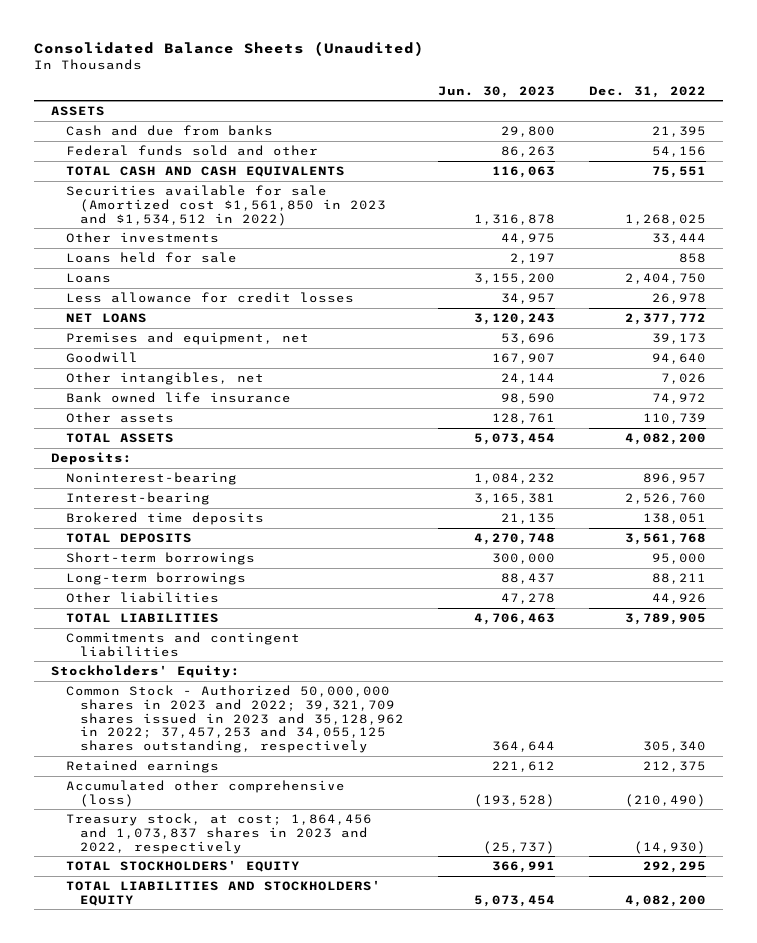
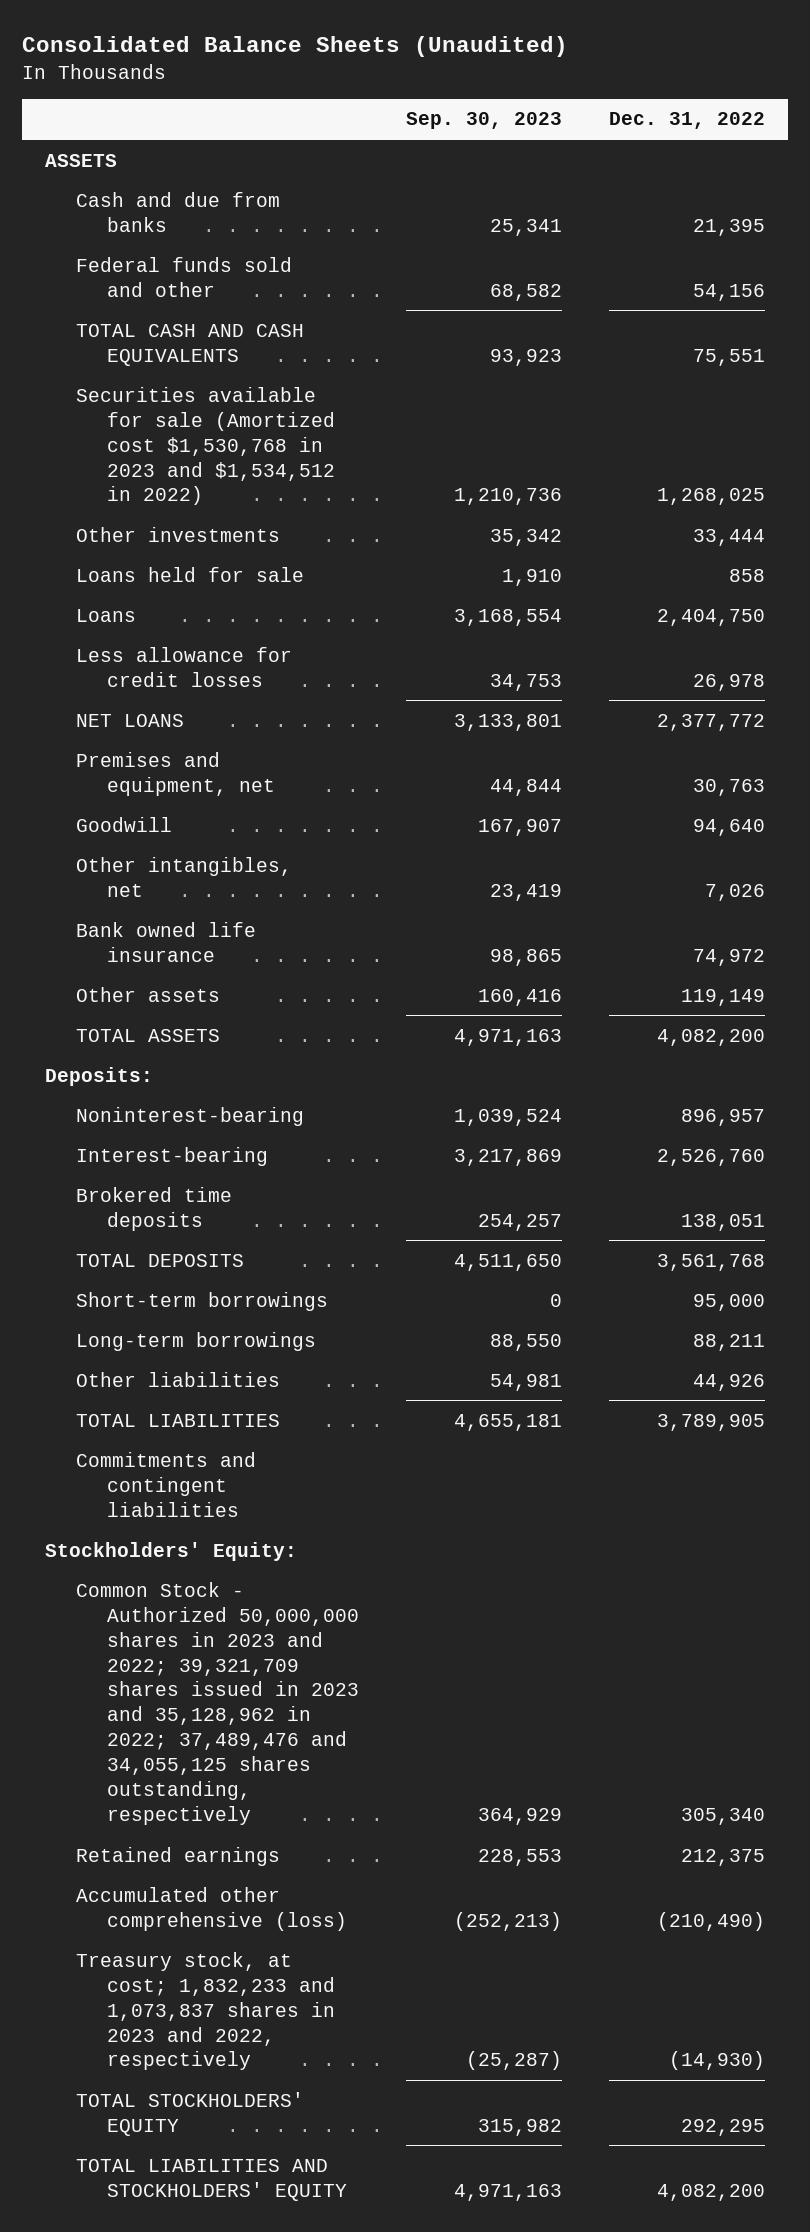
[437,85,555,98] Jun. 30, 2023 -> none
none -> [405,112,562,130] Sep. 30, 2023
[65,184,387,226] Securities available for sale (Amortized cost $1,561,850 in 2023 and $1,534,512 in 2022) -> [76,386,336,506] Securities available for sale (Amortized cost $1,530,768 in 2023 and $1,534,512 in 2022)
[651,332,706,344] 39,173 -> [692,778,765,796] 30,763
[642,412,706,424] 110,739 -> [680,988,765,1006] 119,149
[65,684,405,754] Common Stock - Authorized 50,000,000 shares in 2023 and 2022; 39,321,709 shares issued in 2023 and 35,128,962 in 2022; 37,457,253 and 34,055,125 shares outstanding, respectively -> [76,1581,360,1826] Common Stock - Authorized 50,000,000 shares in 2023 and 2022; 39,321,709 shares issued in 2023 and 35,128,962 in 2022; 37,489,476 and 34,055,125 shares outstanding, respectively
[65,812,372,854] Treasury stock, at cost; 1,864,456 and 1,073,837 shares in 2023 and 2022, respectively -> [76,1951,336,2071] Treasury stock, at cost; 1,832,233 and 1,073,837 shares in 2023 and 2022, respectively

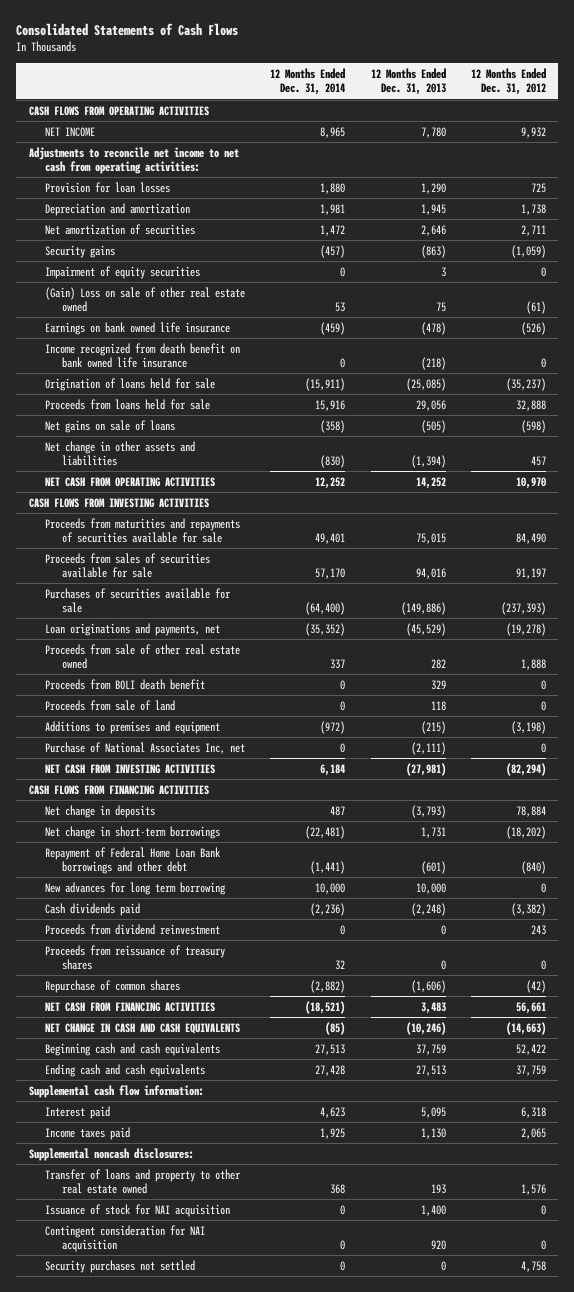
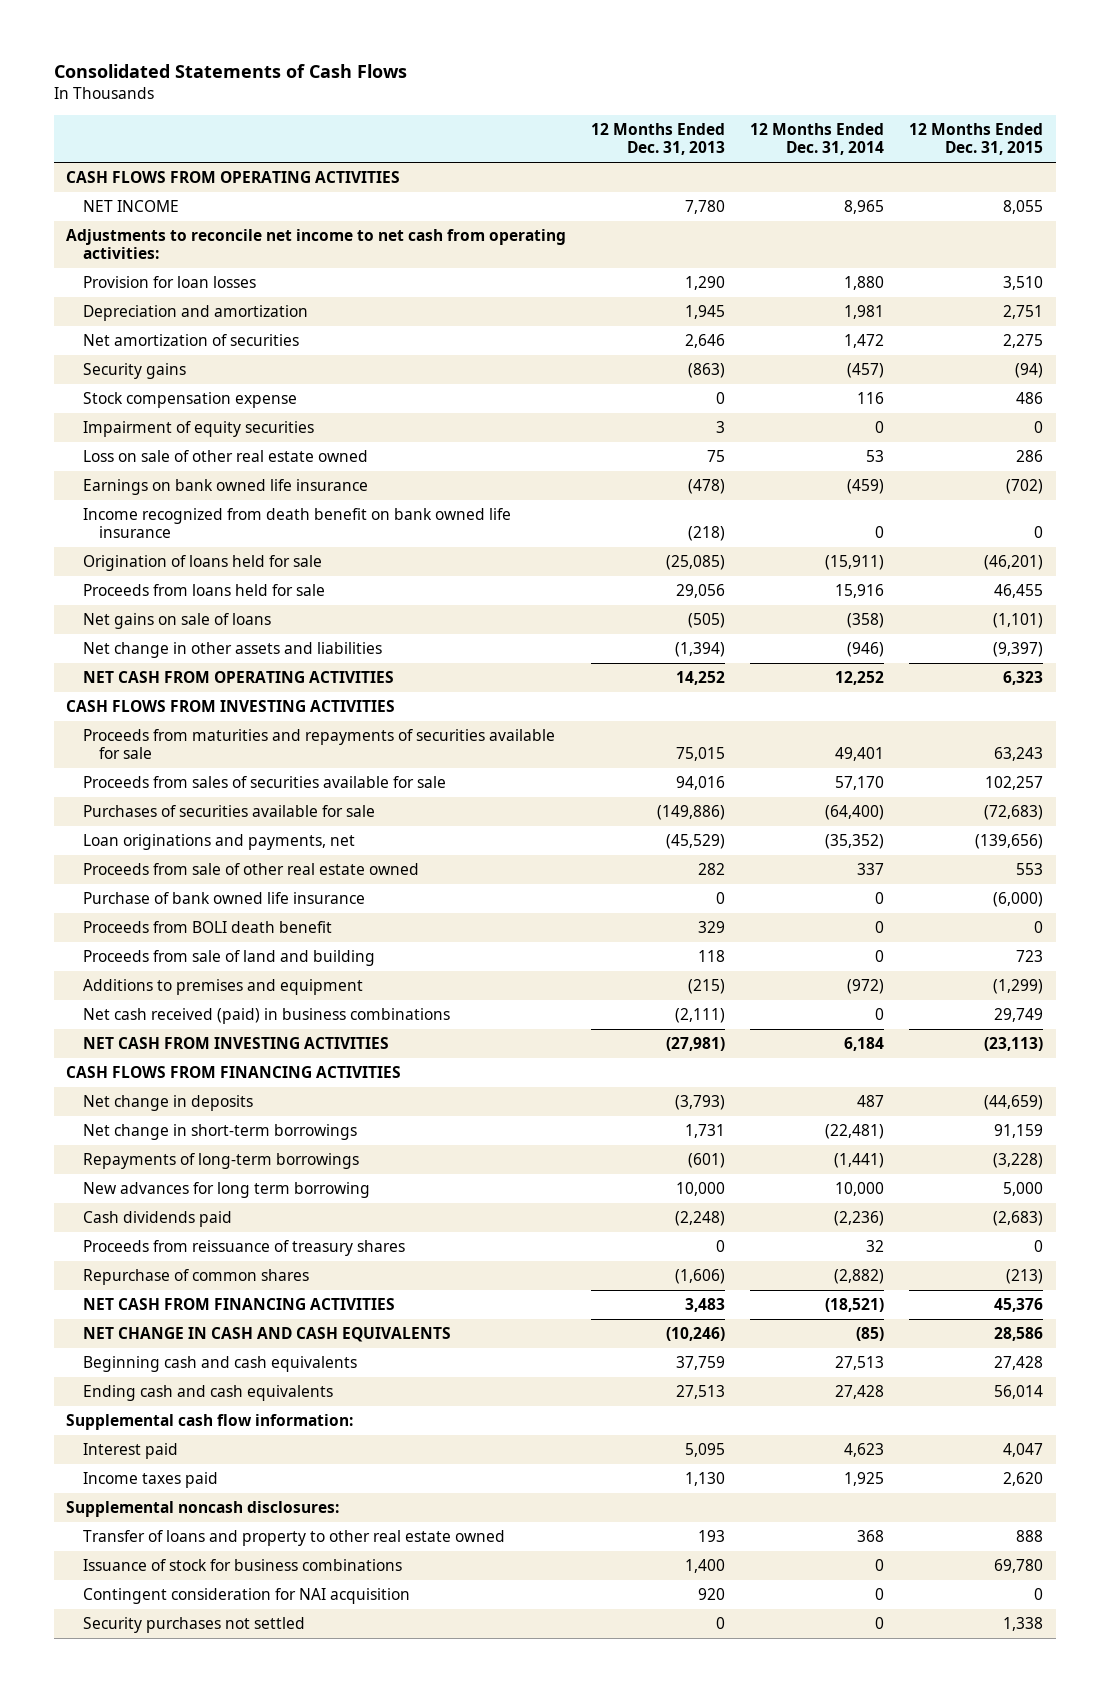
[470,67,546,96] 12 Months Ended Dec. 31, 2012 -> none
none -> [909,122,1044,156] 12 Months Ended Dec. 31, 2015
none -> [82,392,297,409] Stock compensation expense
[45,286,246,313] (Gain) Loss on sale of other real estate owned -> [82,450,368,463] Loss on sale of other real estate owned
[320,455,346,469] (830) -> [847,642,885,658] (946)
none -> [82,892,365,905] Purchase of bank owned life insurance
[45,699,176,711] Proceeds from sale of land -> [82,950,375,967] Proceeds from sale of land and building
[45,741,246,754] Purchase of National Associates Inc, net -> [82,1008,450,1025] Net cash received (paid) in business combinations
[45,846,222,875] Repayment of Federal Home Loan Bank borrowings and other debt -> [82,1153,359,1170] Repayments of long-term borrowings
[45,923,221,935] Proceeds from dividend reinvestment -> none
[45,1203,231,1217] Issuance of stock for NAI acquisition -> [82,1559,402,1572] Issuance of stock for business combinations

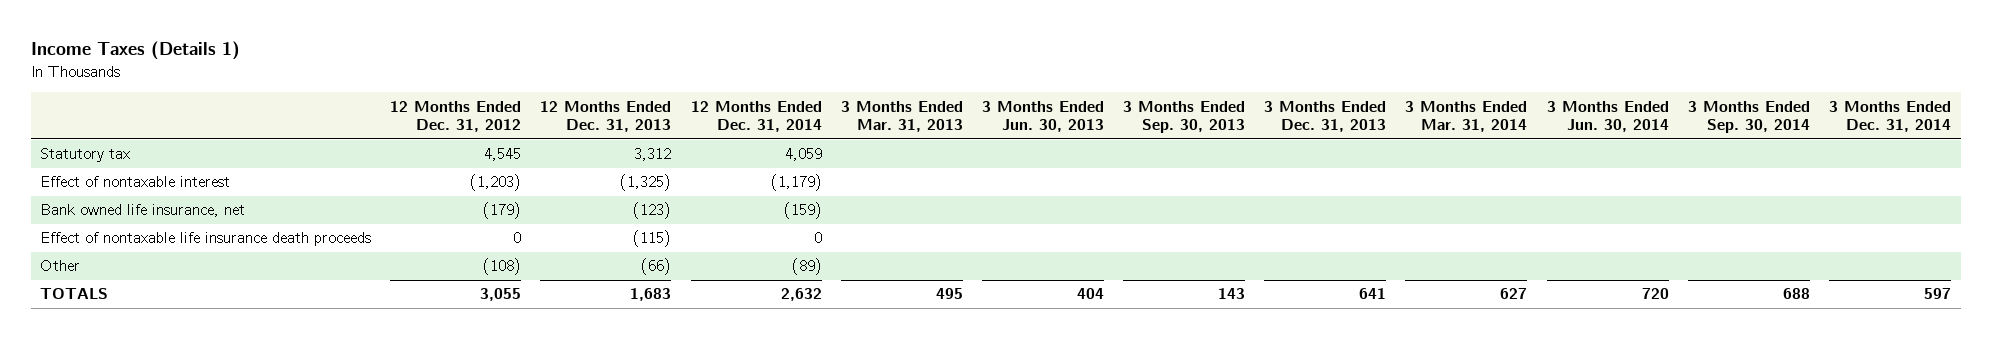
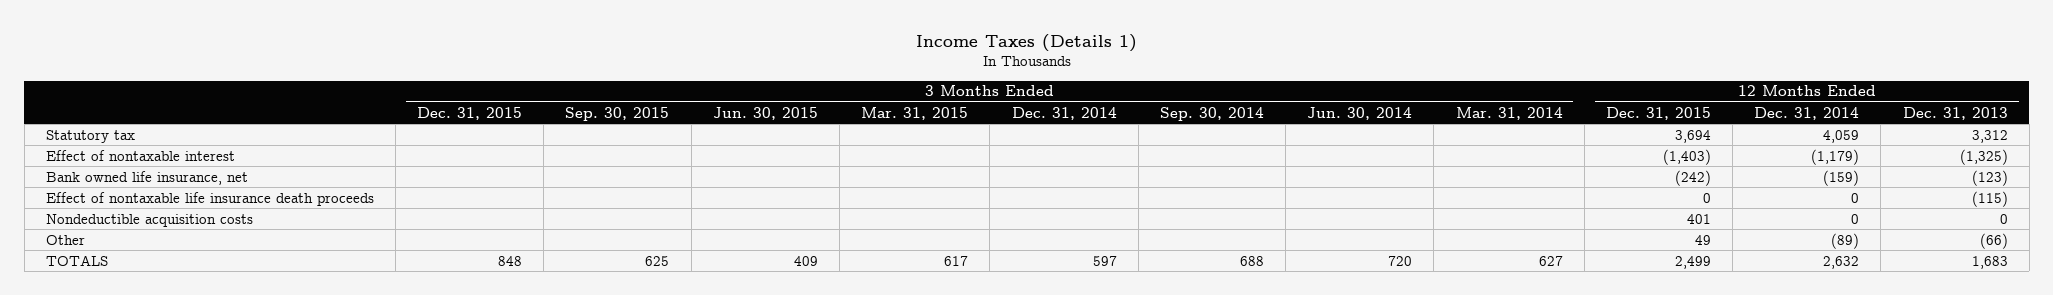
[390,100,522,133] 12 Months Ended Dec. 31, 2012 -> none
[840,100,963,133] 3 Months Ended Mar. 31, 2013 -> none
[981,100,1104,133] 3 Months Ended Jun. 30, 2013 -> none
[1123,100,1246,134] 3 Months Ended Sep. 30, 2013 -> none
[1264,100,1387,133] 3 Months Ended Dec. 31, 2013 -> none
none -> [417,106,523,120] Dec. 31, 2015
none -> [565,106,670,121] Sep. 30, 2015
none -> [712,106,818,120] Jun. 30, 2015
none -> [861,106,969,120] Mar. 31, 2015
none -> [1605,106,1711,120] Dec. 31, 2015
none -> [45,213,253,227] Nondeductible acquisition costs

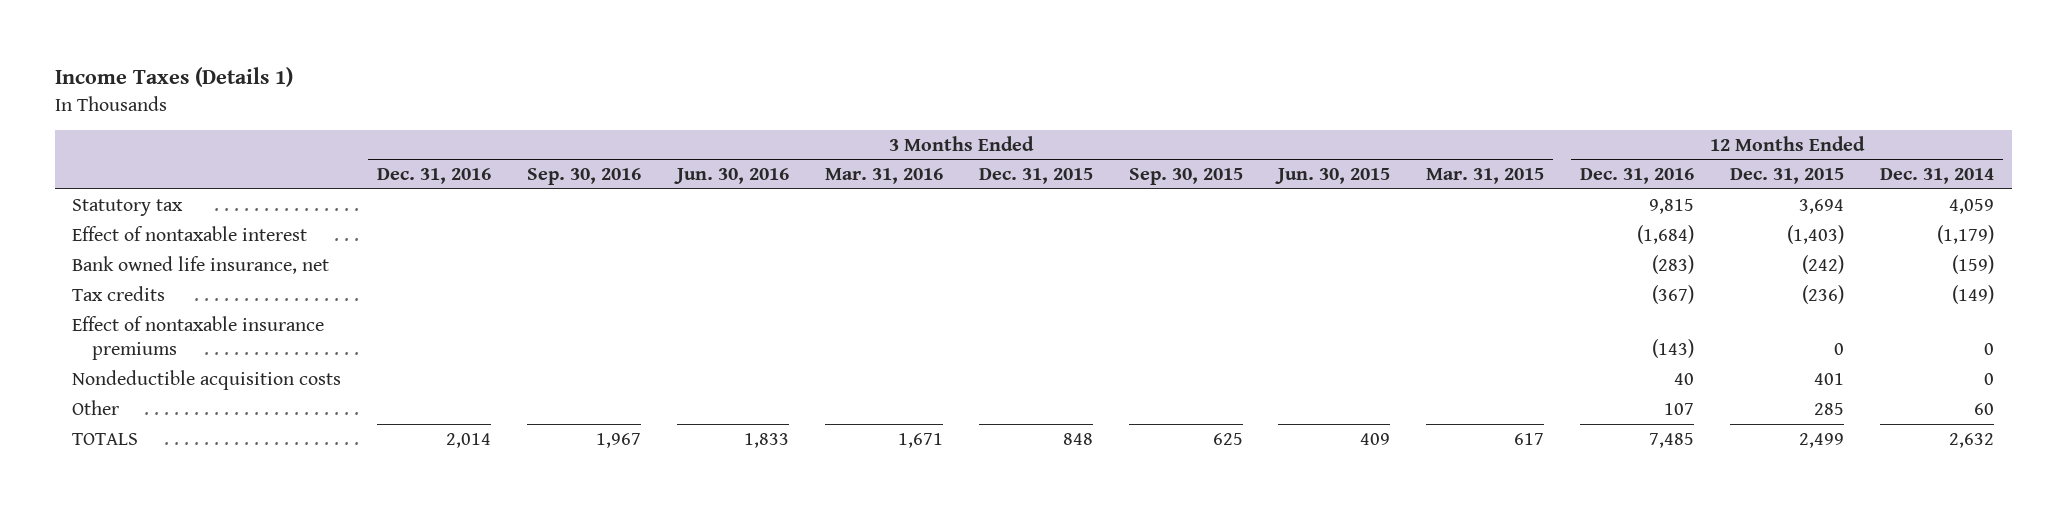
[1011,106,1117,120] Dec. 31, 2014 -> none
[1159,106,1264,121] Sep. 30, 2014 -> none
[1307,106,1413,120] Jun. 30, 2014 -> none
[1455,106,1563,120] Mar. 31, 2014 -> none
[1902,106,2008,120] Dec. 31, 2013 -> none
none -> [377,168,492,185] Dec. 31, 2016
none -> [527,168,642,186] Sep. 30, 2016
none -> [674,168,790,185] Jun. 30, 2016
none -> [824,168,943,185] Mar. 31, 2016
none -> [1580,168,1695,185] Dec. 31, 2016
none -> [72,285,166,301] Tax credits
[45,191,374,206] Effect of nontaxable life insurance death proceeds -> [72,315,325,361] Effect of nontaxable insurance premiums
[1694,234,1711,245] 49 -> [1813,402,1844,415] 285
[1831,232,1860,249] (89) -> [1973,402,1994,415] 60

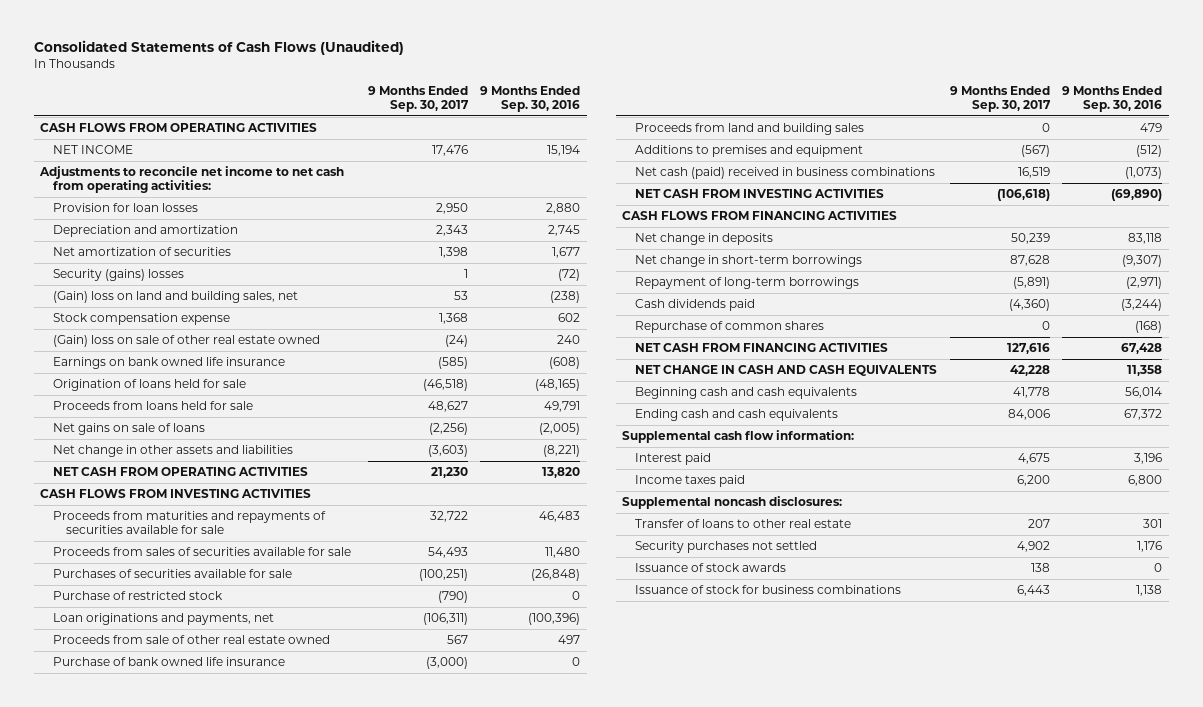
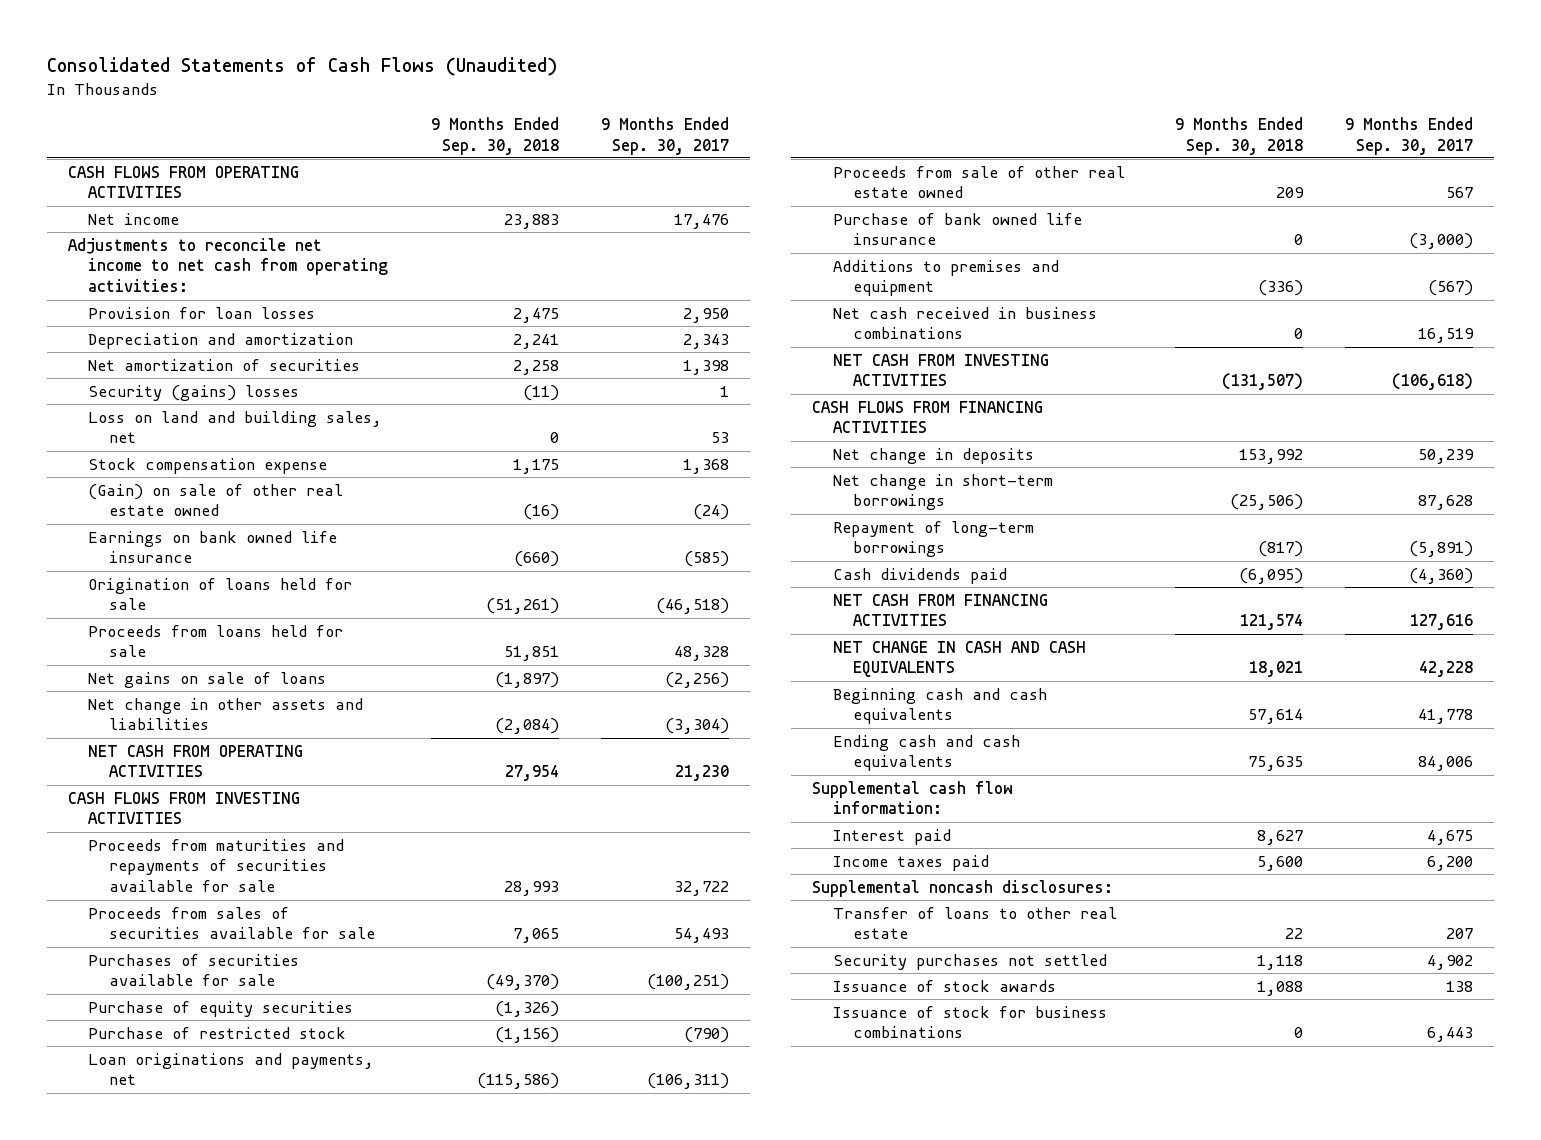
[480,86,581,112] 9 Months Ended Sep. 30, 2016 -> none
none -> [430,116,559,155] 9 Months Ended Sep. 30, 2018
[53,144,134,154] NET INCOME -> [88,212,180,225] Net income
[53,290,299,303] (Gain) loss on land and building sales, net -> [88,410,383,444] Loss on land and building sales, net
[53,334,321,347] (Gain) loss on sale of other real estate owned -> [88,483,344,517] (Gain) on sale of other real estate owned
[427,400,468,412] 48,627 -> [673,646,729,662] 48,328
[427,444,468,457] (3,603) -> [664,718,729,735] (3,304)
none -> [88,1000,354,1017] Purchase of equity securities
[635,122,865,135] Proceeds from land and building sales -> none
[635,166,936,179] Net cash (paid) received in business combinations -> [832,306,1097,340] Net cash received in business combinations
[635,320,825,333] Repurchase of common shares -> none

